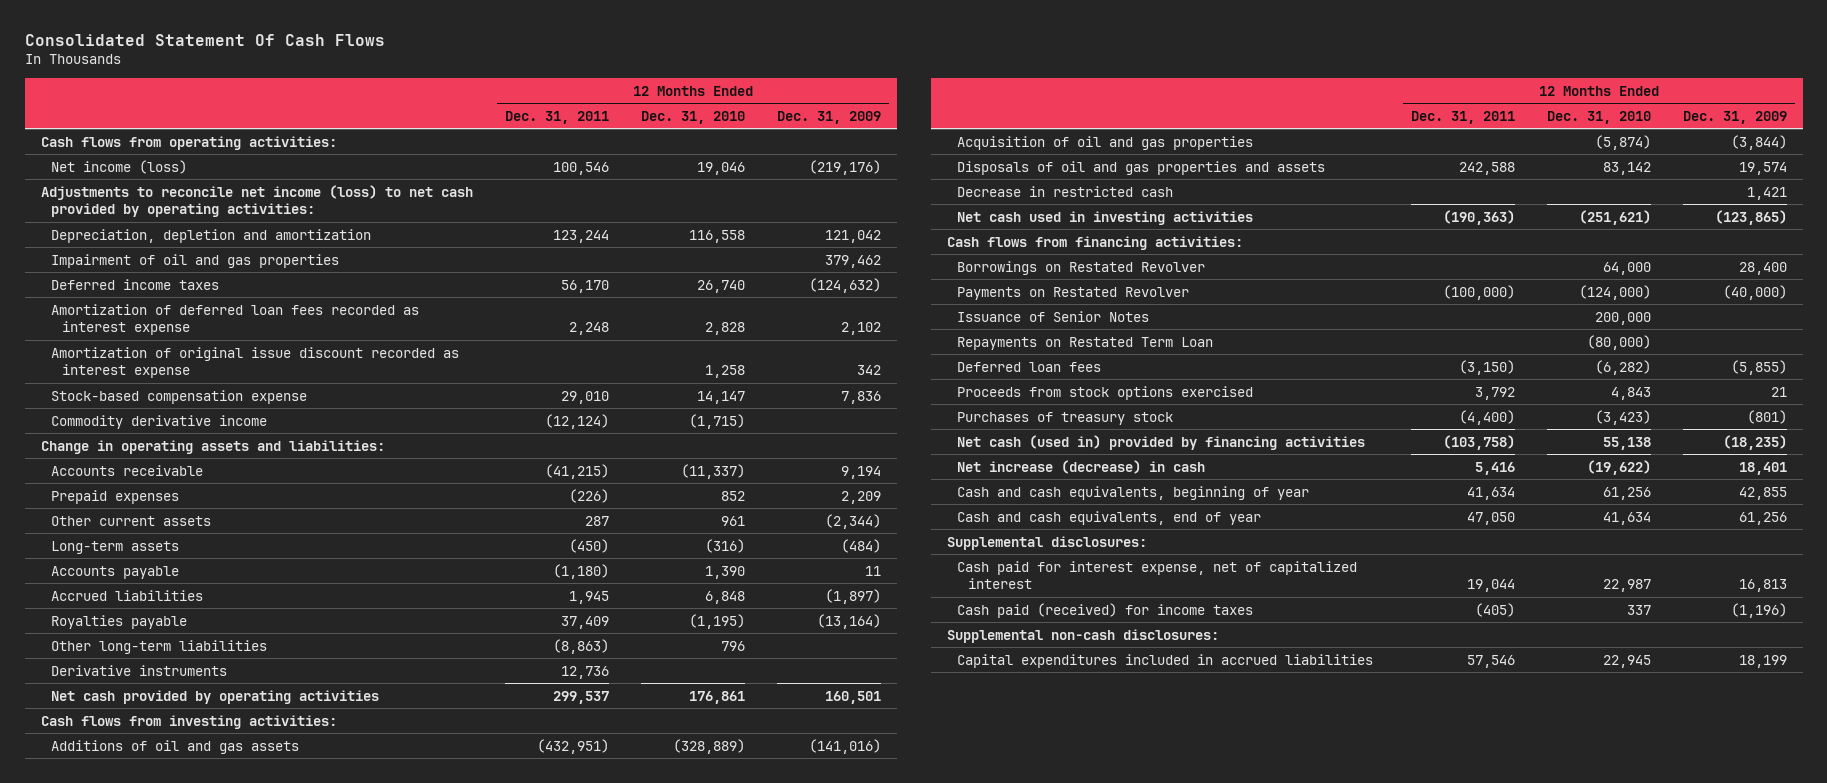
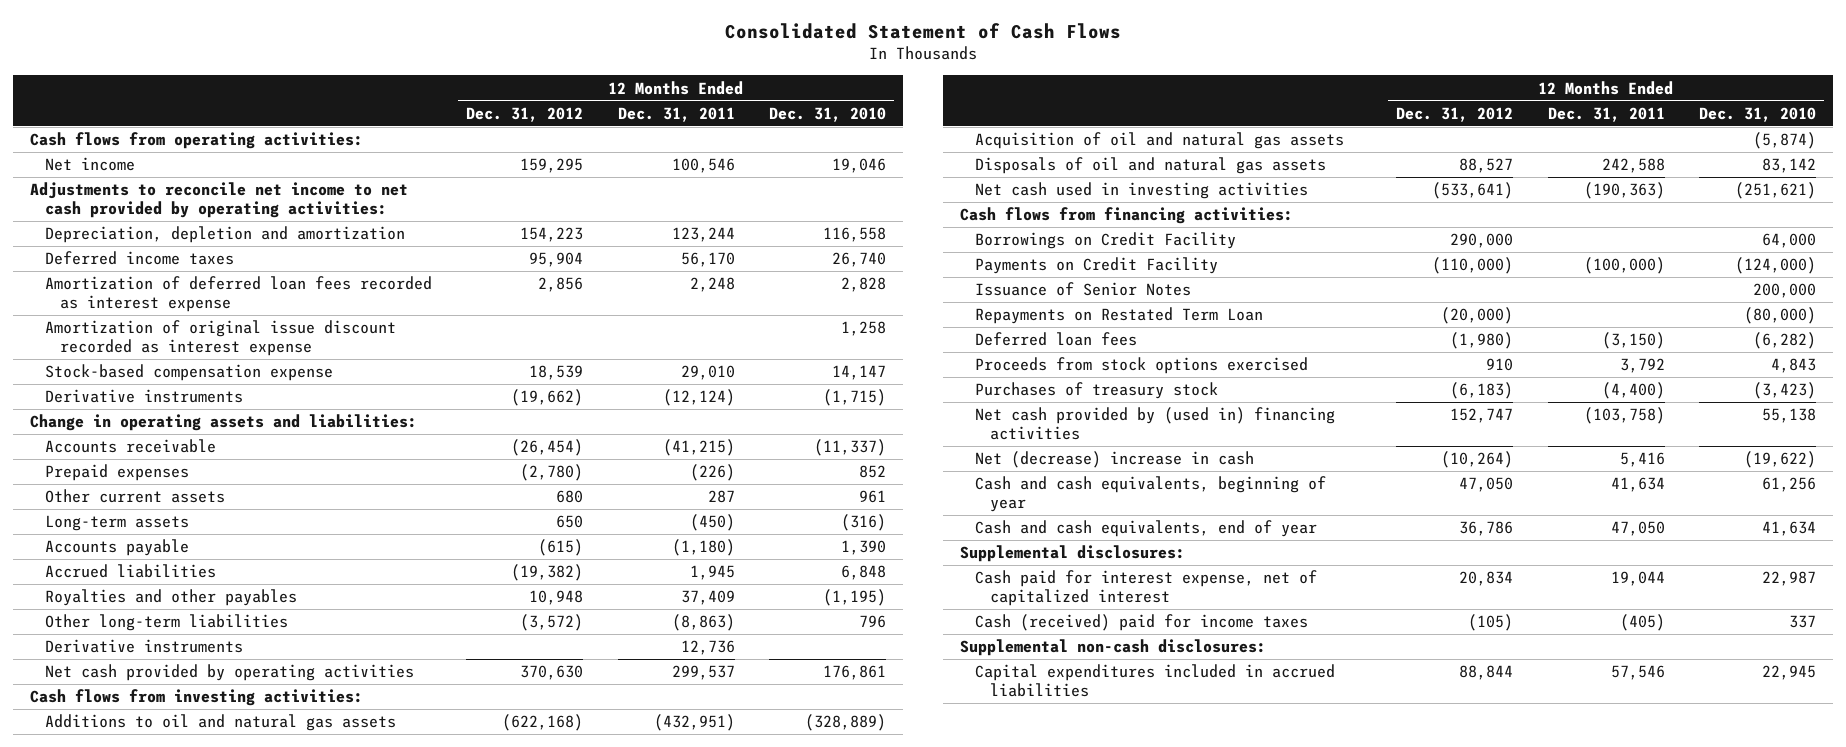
[24,33,385,46] Consolidated Statement Of Cash Flows -> [724,22,1121,39] Consolidated Statement of Cash Flows
[776,110,881,124] Dec. 31, 2009 -> none
none -> [466,106,584,122] Dec. 31, 2012
[51,159,188,174] Net income (loss) -> [45,157,136,172] Net income
[40,184,473,218] Adjustments to reconcile net income (loss) to net cash provided by operating activities: -> [30,182,409,219] Adjustments to reconcile net income to net cash provided by operating activities:
[51,253,340,268] Impairment of oil and gas properties -> none
[51,414,268,429] Commodity derivative income -> [45,389,244,404] Derivative instruments
[51,614,188,629] Royalties payable -> [45,589,298,607] Royalties and other payables
[957,185,1174,197] Decrease in restricted cash -> none
[51,739,300,754] Additions of oil and gas assets -> [45,714,397,732] Additions to oil and natural gas assets
[957,135,1254,150] Acquisition of oil and gas properties -> [975,132,1345,150] Acquisition of oil and natural gas assets
[957,160,1326,175] Disposals of oil and gas properties and assets -> [975,157,1327,175] Disposals of oil and natural gas assets
[957,260,1206,275] Borrowings on Restated Revolver -> [975,232,1237,250] Borrowings on Credit Facility
[957,286,1190,300] Payments on Restated Revolver -> [975,257,1219,275] Payments on Credit Facility
[957,434,1366,450] Net cash (used in) provided by financing activities -> [975,407,1336,441] Net cash provided by (used in) financing activities
[957,459,1206,474] Net increase (decrease) in cash -> [975,451,1255,469] Net (decrease) increase in cash
[957,602,1254,618] Cash paid (received) for income taxes -> [975,614,1309,632] Cash (received) paid for income taxes

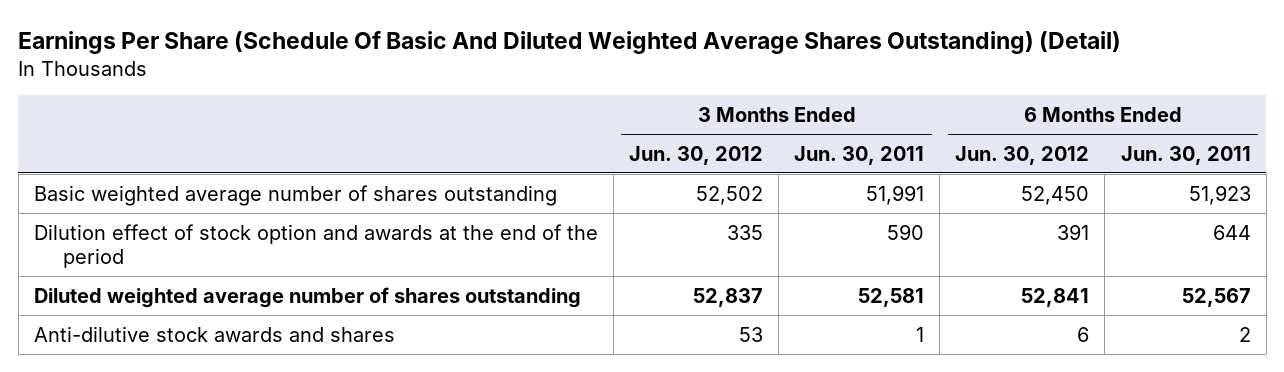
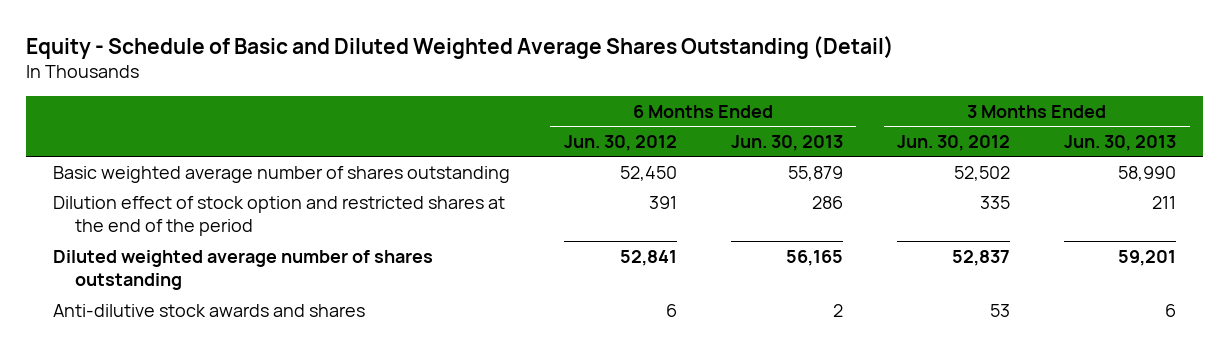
[18,30,1122,54] Earnings Per Share (Schedule Of Basic And Diluted Weighted Average Shares Outstanding) (Detail) -> [25,35,894,59] Equity - Schedule of Basic and Diluted Weighted Average Shares Outstanding (Detail)
[794,145,925,165] Jun. 30, 2011 -> none
[1120,145,1251,165] Jun. 30, 2011 -> none
none -> [730,134,843,151] Jun. 30, 2013
none -> [1064,134,1177,151] Jun. 30, 2013
[33,223,598,269] Dilution effect of stock option and awards at the end of the period -> [52,195,505,237] Dilution effect of stock option and restricted shares at the end of the period

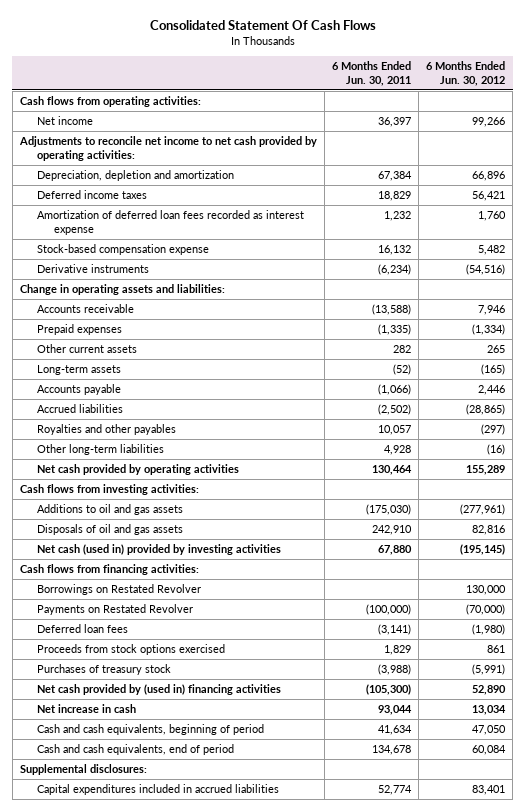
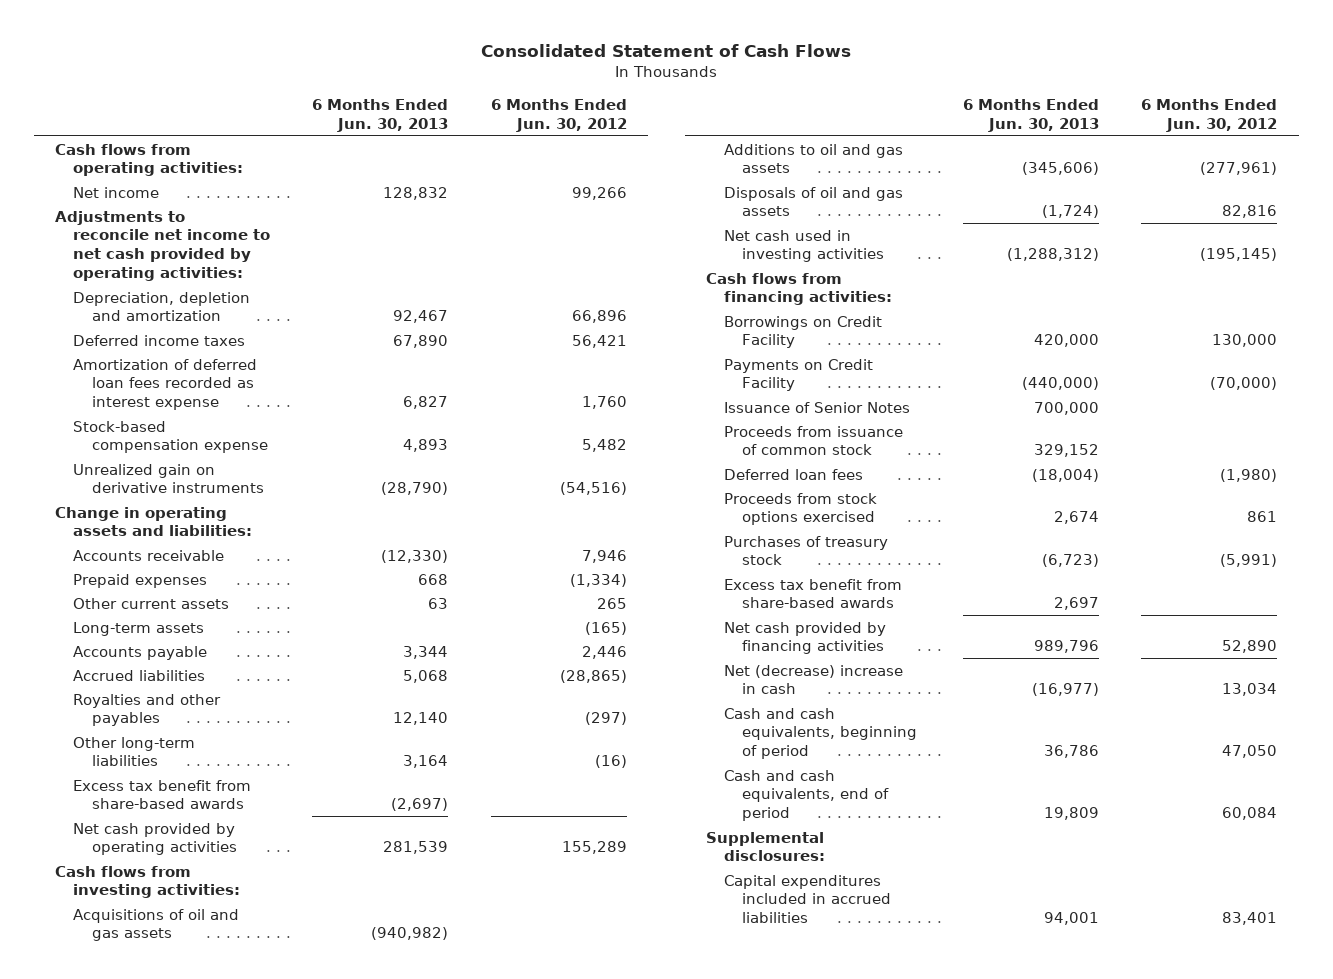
[149,19,376,30] Consolidated Statement Of Cash Flows -> [481,44,852,58] Consolidated Statement of Cash Flows
[332,60,412,86] 6 Months Ended Jun. 30, 2011 -> none
none -> [312,99,449,132] 6 Months Ended Jun. 30, 2013
[36,263,149,273] Derivative instruments -> [73,463,264,494] Unrealized gain on derivative instruments
none -> [73,779,252,810] Excess tax benefit from share-based awards
none -> [73,908,240,942] Acquisitions of oil and gas assets
[36,543,281,555] Net cash (used in) provided by investing activities -> [724,229,885,263] Net cash used in investing activities
[36,583,201,595] Borrowings on Restated Revolver -> [724,315,883,349] Borrowings on Credit Facility
[36,603,193,615] Payments on Restated Revolver -> [724,358,874,392] Payments on Credit Facility
none -> [724,401,911,413] Issuance of Senior Notes
none -> [724,425,904,456] Proceeds from issuance of common stock
none -> [724,578,903,609] Excess tax benefit from share-based awards
[36,683,281,695] Net cash provided by (used in) financing activities -> [724,621,887,655] Net cash provided by financing activities
[36,703,136,713] Net increase in cash -> [724,664,904,695] Net (decrease) increase in cash

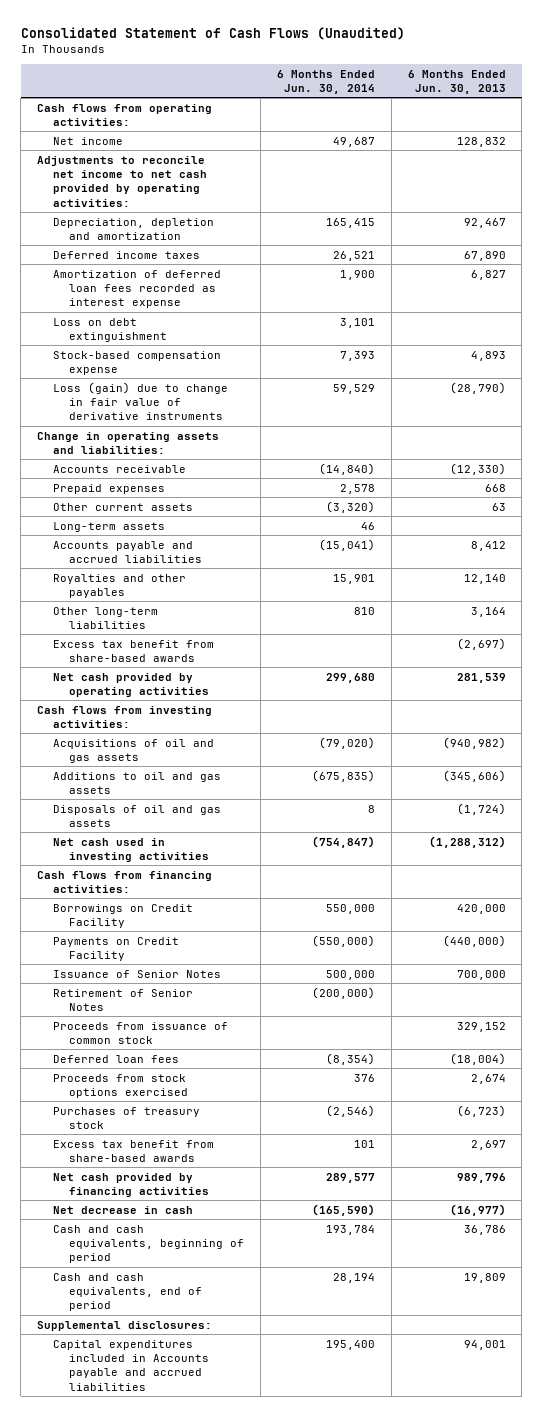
[481,44,852,58] Consolidated Statement of Cash Flows -> [20,27,405,41] Consolidated Statement of Cash Flows (Unaudited)
[490,99,627,132] 6 Months Ended Jun. 30, 2012 -> none
none -> [276,69,375,95] 6 Months Ended Jun. 30, 2014
none -> [53,317,168,342] Loss on debt extinguishment
[73,463,264,494] Unrealized gain on derivative instruments -> [53,381,229,421] Loss (gain) due to change in fair value of derivative instruments
[73,645,208,660] Accounts payable -> none
[73,669,206,681] Accrued liabilities -> none
none -> [53,540,203,563] Accounts payable and accrued liabilities
none -> [53,988,194,1011] Retirement of Senior Notes
[724,664,904,695] Net (decrease) increase in cash -> [53,1205,194,1214] Net decrease in cash
[724,874,892,924] Capital expenditures included in accrued liabilities -> [53,1339,210,1391] Capital expenditures included in Accounts payable and accrued liabilities

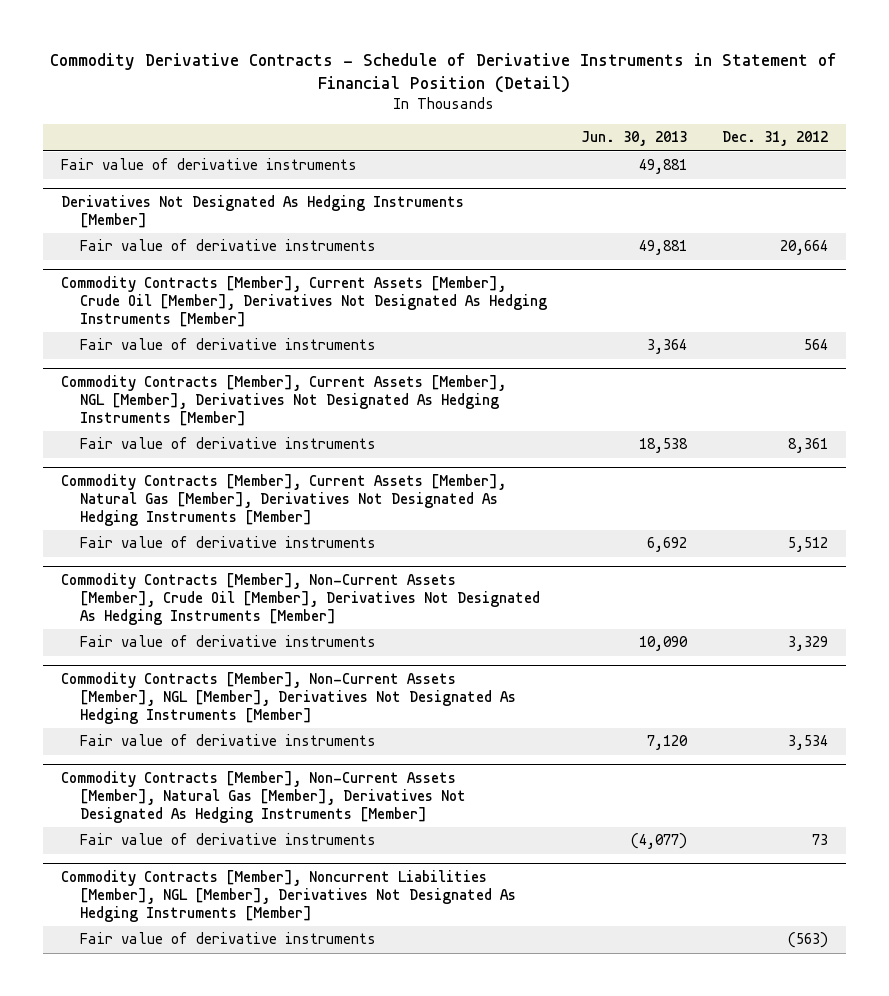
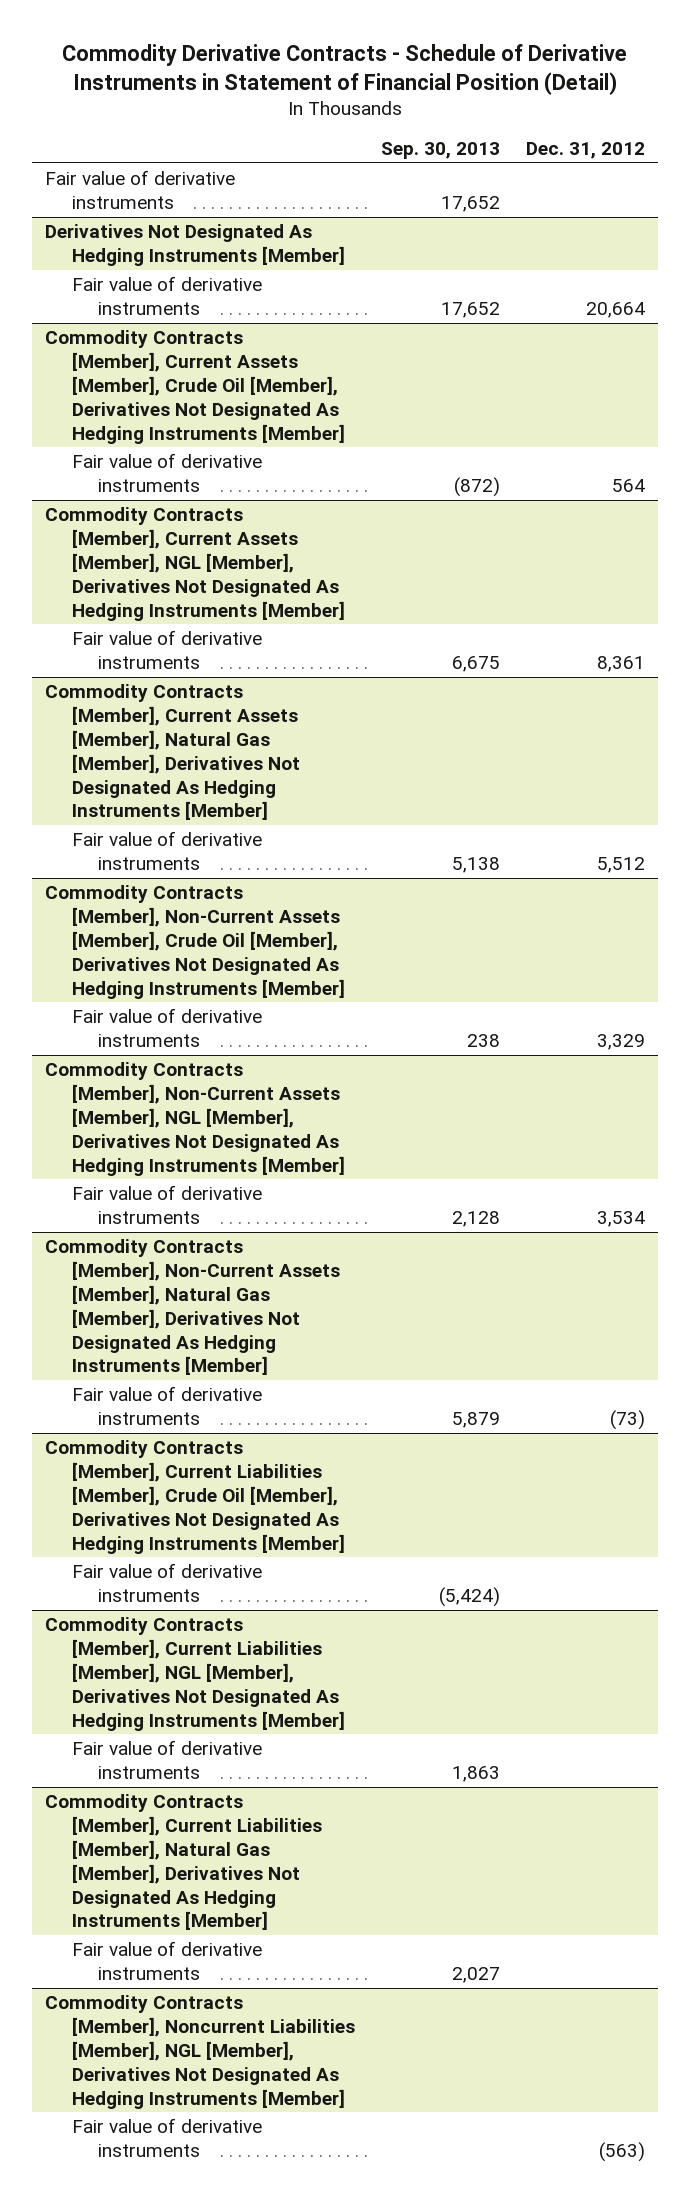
[581,131,688,147] Jun. 30, 2013 -> none
none -> [380,142,500,160] Sep. 30, 2013
[812,834,829,846] 73 -> [609,1409,645,1430] (73)
none -> [44,1440,345,1554] Commodity Contracts [Member], Current Liabilities [Member], Crude Oil [Member], Derivatives Not Designated As Hedging Instruments [Member]
none -> [71,1563,262,1602] Fair value of derivative instruments
none -> [44,1617,345,1731] Commodity Contracts [Member], Current Liabilities [Member], NGL [Member], Derivatives Not Designated As Hedging Instruments [Member]
none -> [71,1740,262,1779] Fair value of derivative instruments
none -> [44,1794,322,1931] Commodity Contracts [Member], Current Liabilities [Member], Natural Gas [Member], Derivatives Not Designated As Hedging Instruments [Member]
none -> [71,1941,262,1980] Fair value of derivative instruments

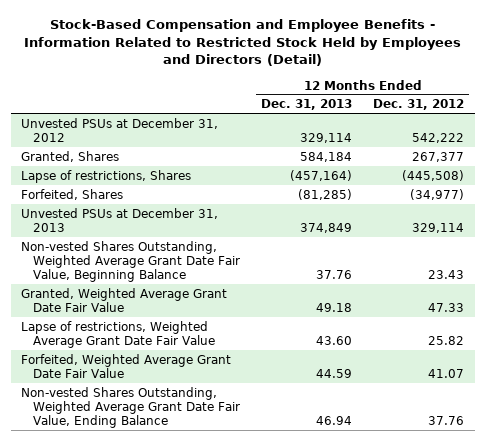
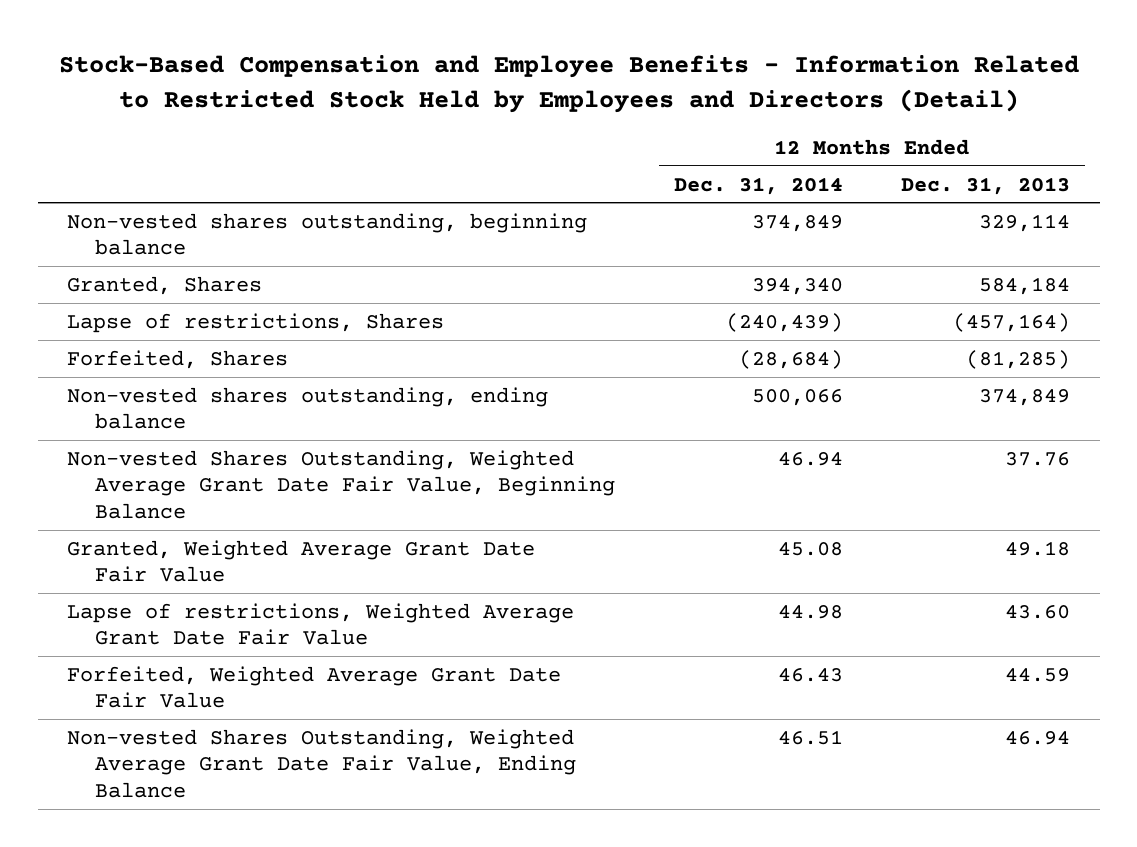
[373,99,465,111] Dec. 31, 2012 -> none
none -> [673,176,843,195] Dec. 31, 2014
[21,117,219,142] Unvested PSUs at December 31, 2012 -> [67,212,588,256] Non-vested shares outstanding, beginning balance
[21,207,219,232] Unvested PSUs at December 31, 2013 -> [67,386,549,430] Non-vested shares outstanding, ending balance

